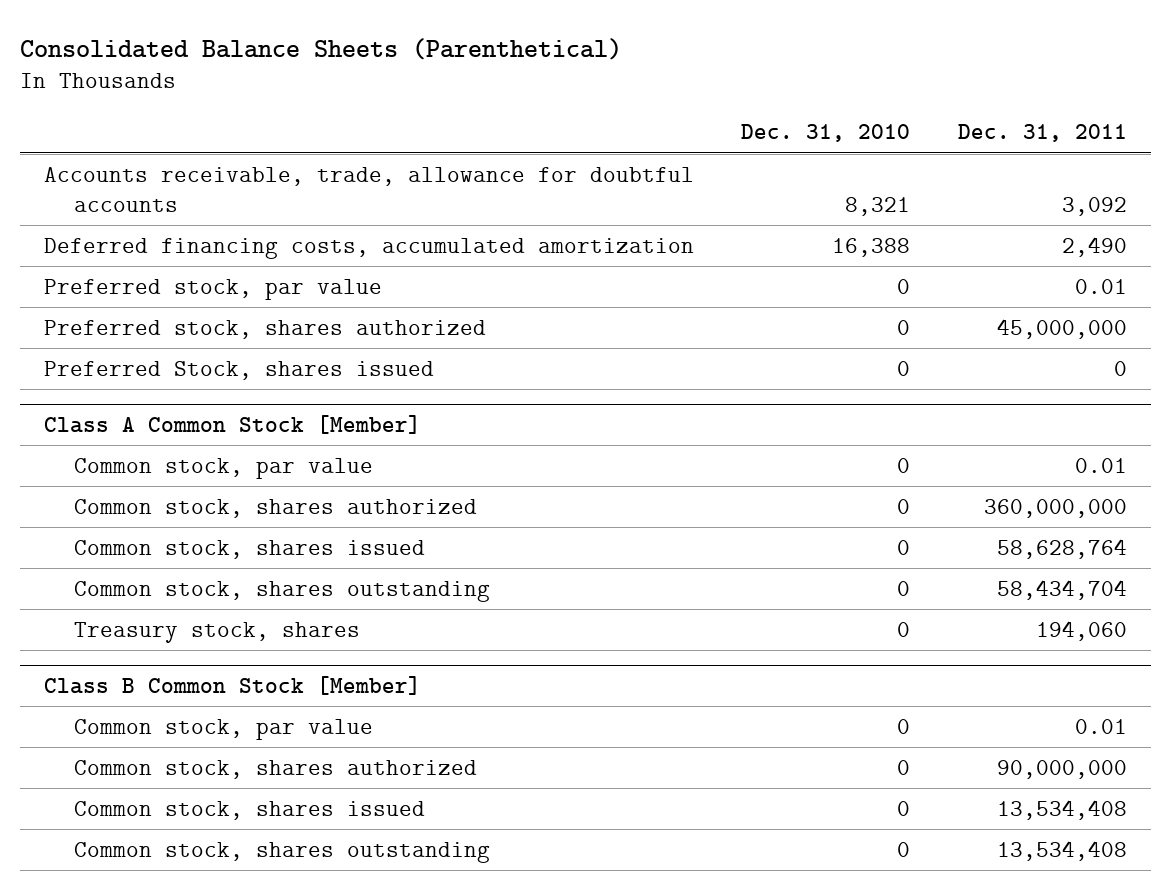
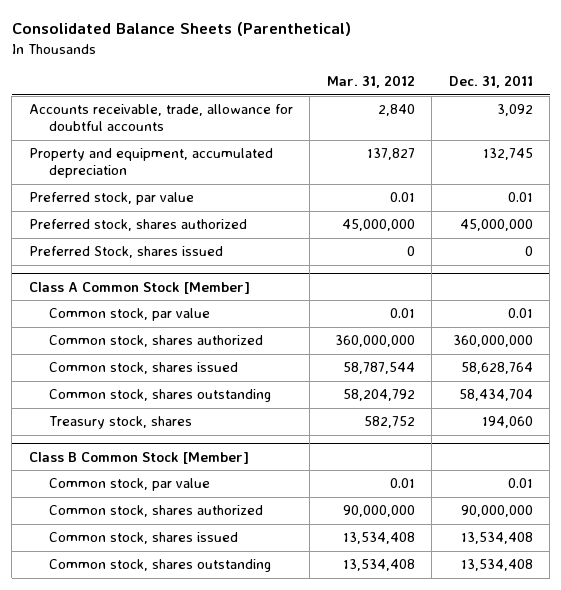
[741,124,911,143] Dec. 31, 2010 -> none
none -> [326,75,415,89] Mar. 31, 2012
[43,237,694,259] Deferred financing costs, accumulated amortization -> none
none -> [28,148,273,179] Property and equipment, accumulated depreciation

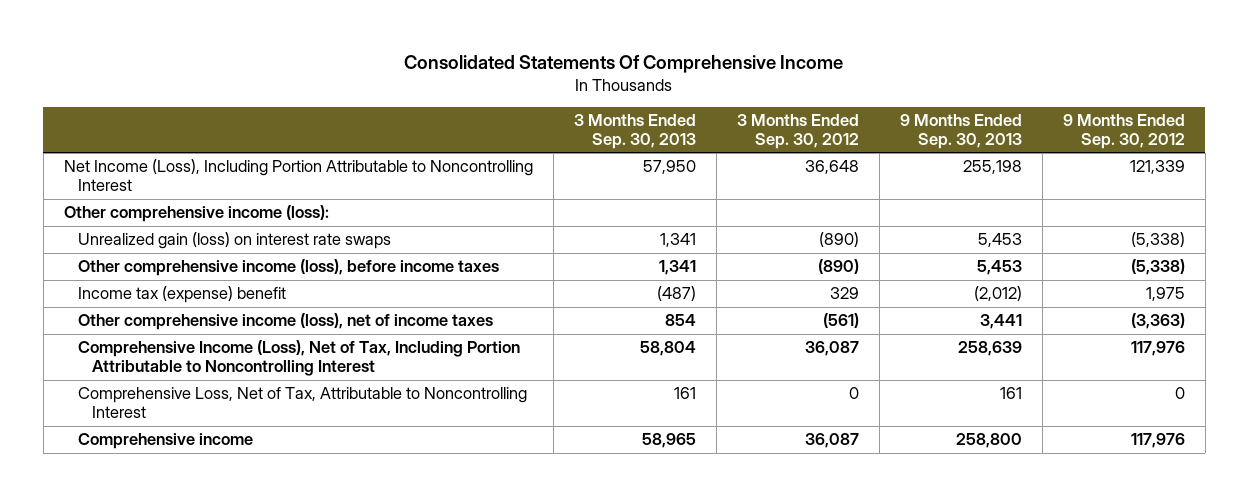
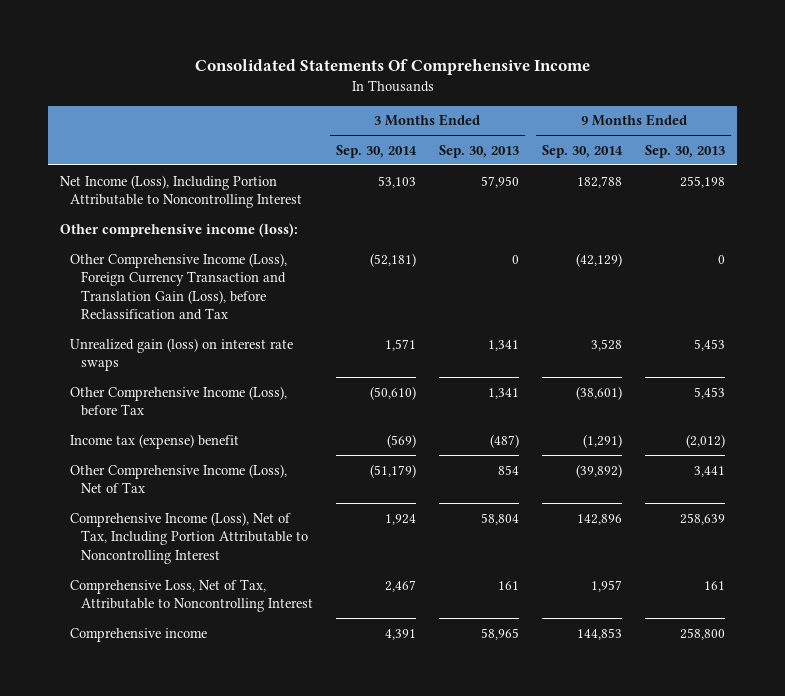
[736,114,859,149] 3 Months Ended Sep. 30, 2012 -> none
[1062,114,1185,149] 9 Months Ended Sep. 30, 2012 -> none
none -> [335,144,417,158] Sep. 30, 2014
none -> [542,144,624,158] Sep. 30, 2014
none -> [70,252,288,321] Other Comprehensive Income (Loss), Foreign Currency Transaction and Translation Gain (Loss), before Reclassification and Tax
[77,259,499,277] Other comprehensive income (loss), before income taxes -> [70,385,288,417] Other Comprehensive Income (Loss), before Tax
[77,313,493,331] Other comprehensive income (loss), net of income taxes -> [70,463,288,494] Other Comprehensive Income (Loss), Net of Tax

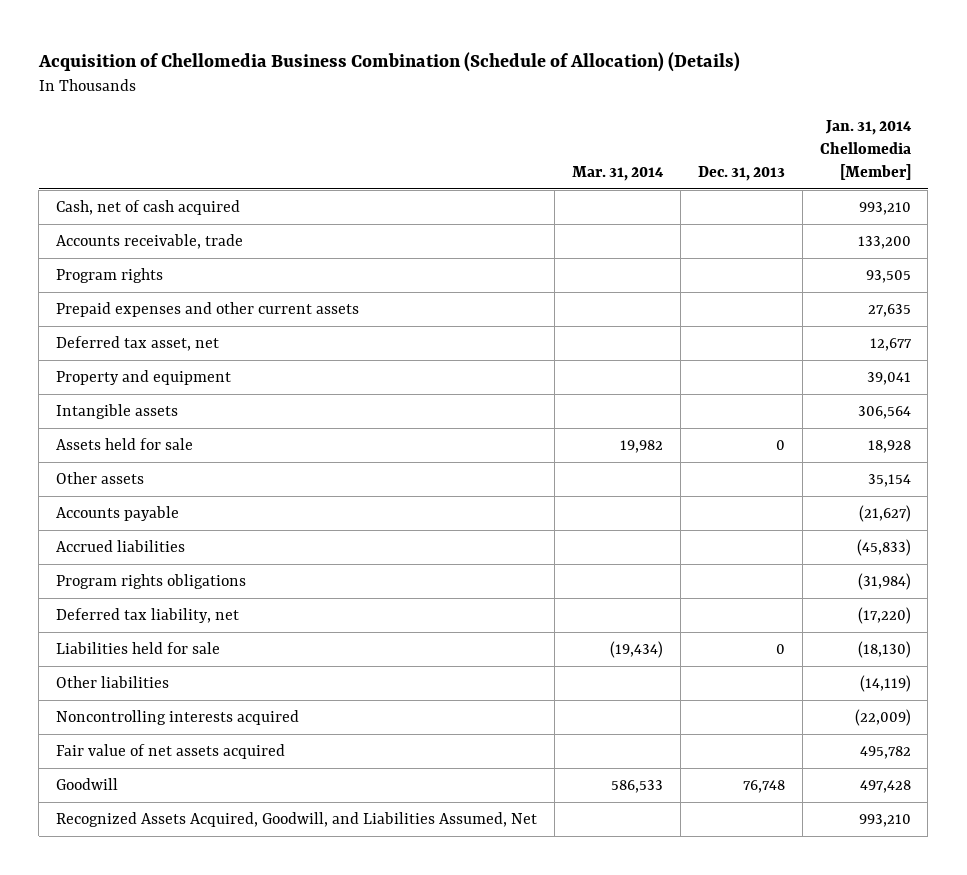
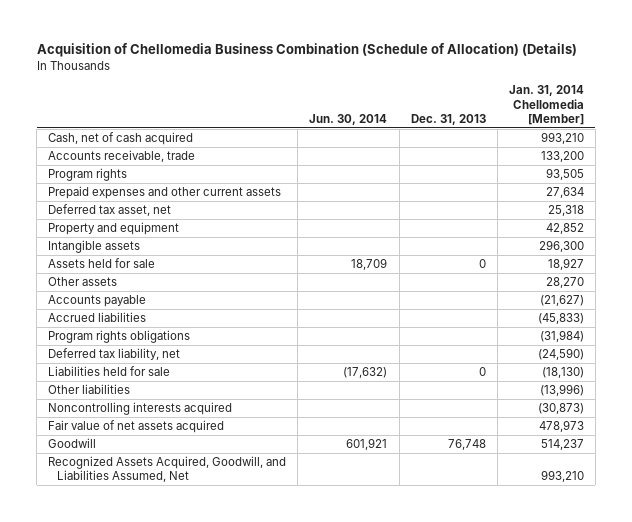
[572,165,665,181] Mar. 31, 2014 -> none
none -> [309,113,388,125] Jun. 30, 2014
[867,304,911,318] 27,635 -> [545,187,584,199] 27,634
[869,338,912,352] 12,677 -> [547,205,584,217] 25,318
[866,372,911,386] 39,041 -> [545,223,584,235] 42,852
[857,406,911,420] 306,564 -> [538,240,584,253] 296,300
[867,440,911,454] 18,928 -> [547,258,584,271] 18,927
[867,474,911,488] 35,154 -> [545,277,584,289] 28,270
[857,607,911,625] (17,220) -> [537,348,584,361] (24,590)
[859,675,911,693] (14,119) -> [539,384,584,397] (13,996)
[854,709,911,727] (22,009) -> [537,403,584,415] (30,873)
[859,746,911,760] 495,782 -> [538,420,584,433] 478,973
[859,780,911,794] 497,428 -> [540,439,584,451] 514,237

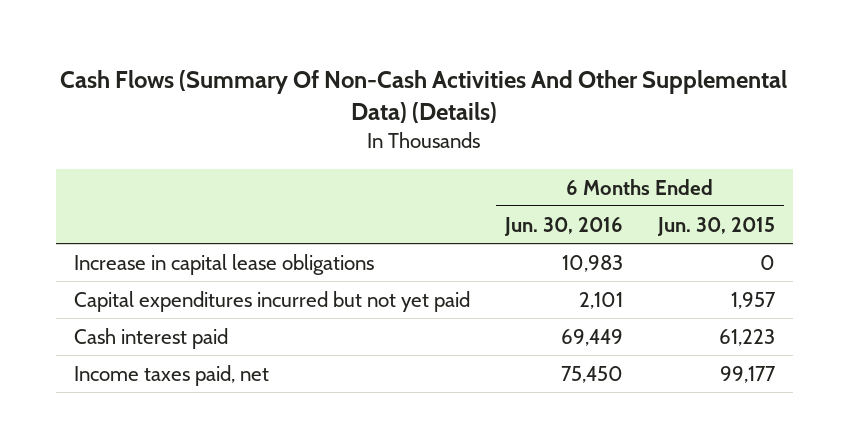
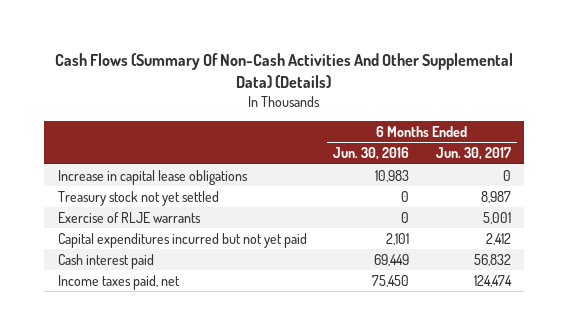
[657,216,776,236] Jun. 30, 2015 -> none
none -> [435,147,511,161] Jun. 30, 2017
none -> [57,190,219,206] Treasury stock not yet settled
none -> [57,211,201,223] Exercise of RLJE warrants

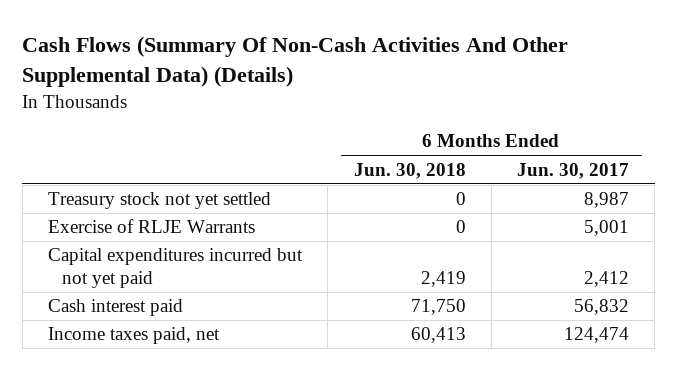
[333,147,410,161] Jun. 30, 2016 -> none
none -> [353,162,466,179] Jun. 30, 2018
[57,169,248,185] Increase in capital lease obligations -> none
[57,211,201,223] Exercise of RLJE warrants -> [48,219,256,234] Exercise of RLJE Warrants

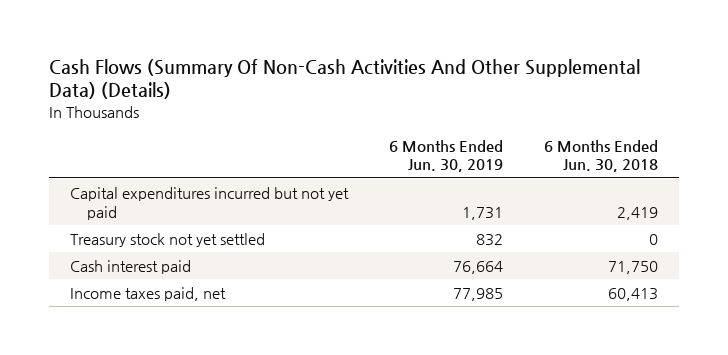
[517,162,630,179] Jun. 30, 2017 -> none
none -> [388,139,503,173] 6 Months Ended Jun. 30, 2019
[48,219,256,234] Exercise of RLJE Warrants -> none
[48,192,272,210] Treasury stock not yet settled -> [69,232,265,247] Treasury stock not yet settled

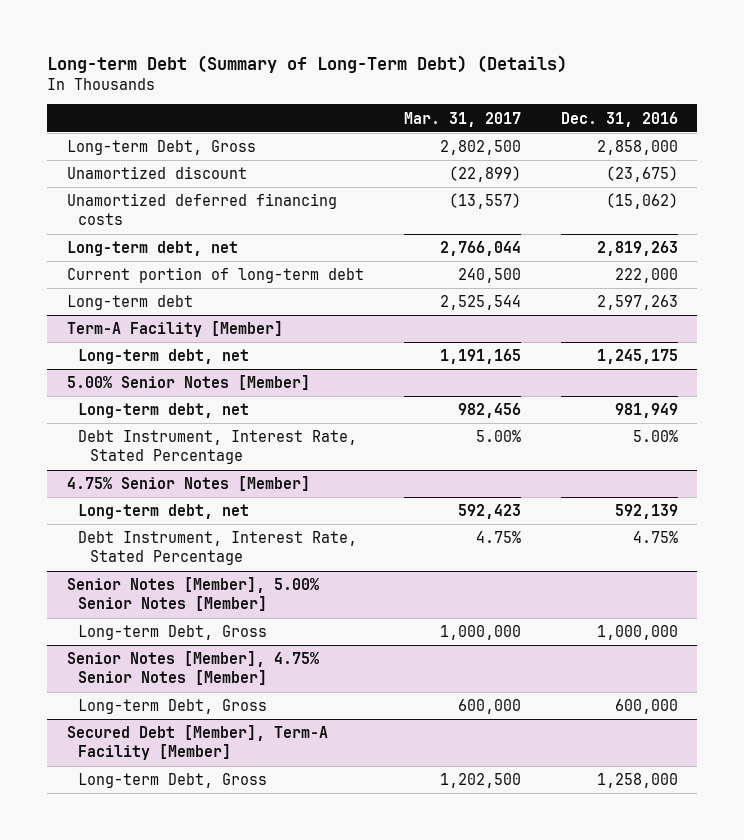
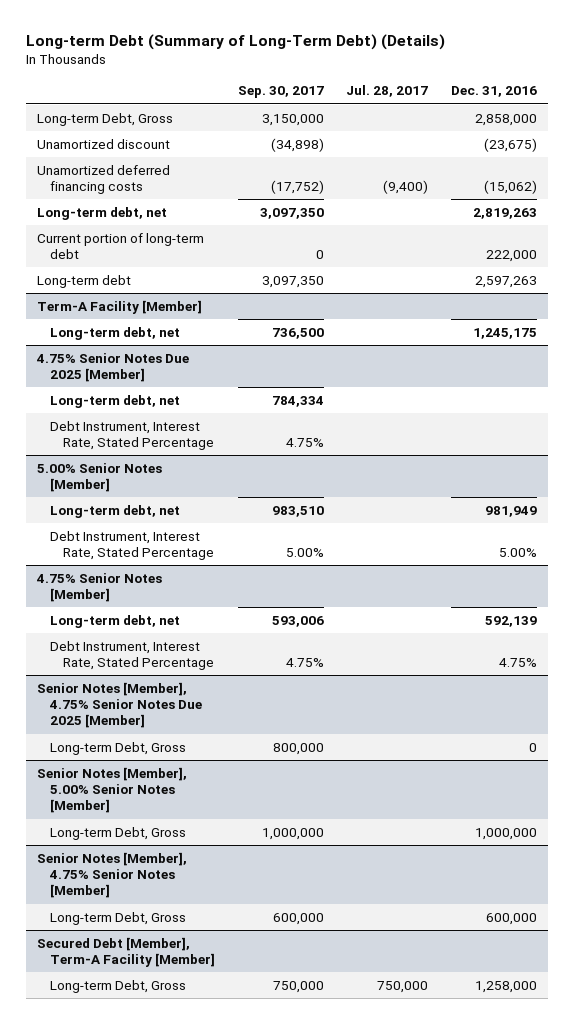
[403,111,521,127] Mar. 31, 2017 -> none
none -> [237,86,324,99] Sep. 30, 2017
none -> [346,85,429,98] Jul. 28, 2017
none -> [36,352,190,383] 4.75% Senior Notes Due 2025 [Member]
none -> [50,394,181,408] Long-term debt, net
none -> [50,420,215,451] Debt Instrument, Interest Rate, Stated Percentage
none -> [37,681,203,729] Senior Notes [Member], 4.75% Senior Notes Due 2025 [Member]
none -> [50,741,187,755] Long-term Debt, Gross

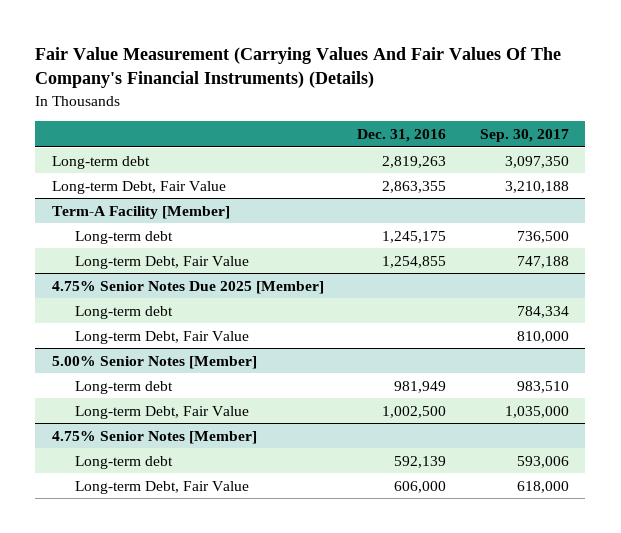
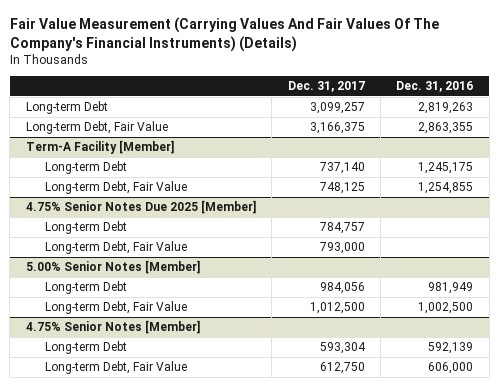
[479,129,569,143] Sep. 30, 2017 -> none
none -> [287,81,365,93] Dec. 31, 2017
[52,155,151,169] Long-term debt -> [25,101,108,115] Long-term Debt
[74,230,173,244] Long-term debt -> [44,161,127,175] Long-term Debt
[74,305,173,319] Long-term debt -> [44,221,127,235] Long-term Debt
[74,380,173,394] Long-term debt -> [44,281,127,295] Long-term Debt
[74,455,173,469] Long-term debt -> [44,341,127,355] Long-term Debt

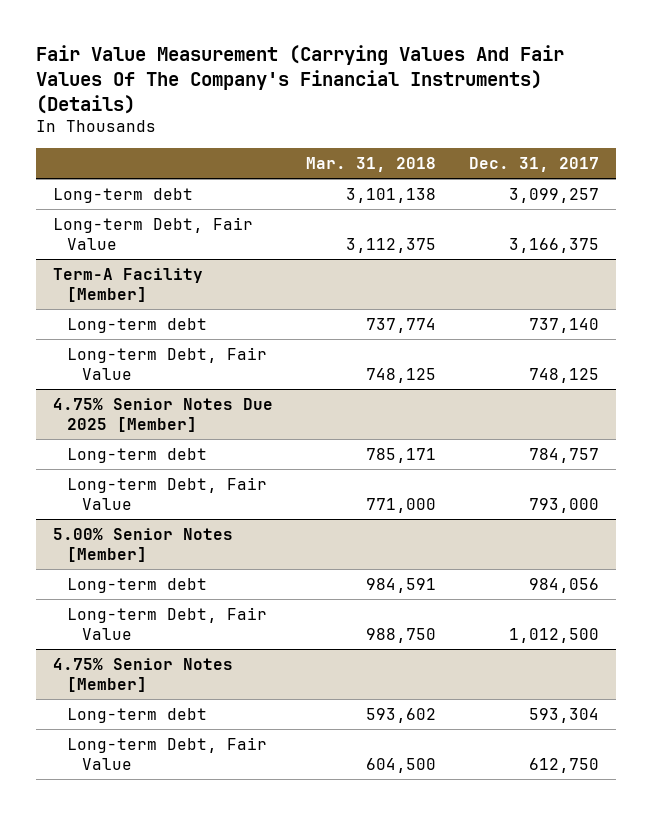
[396,81,474,93] Dec. 31, 2016 -> none
none -> [305,157,436,173] Mar. 31, 2018
[25,101,108,115] Long-term Debt -> [52,187,193,203] Long-term debt
[44,161,127,175] Long-term Debt -> [67,317,208,333] Long-term debt
[44,221,127,235] Long-term Debt -> [67,447,208,463] Long-term debt
[44,281,127,295] Long-term Debt -> [67,577,208,593] Long-term debt
[44,341,127,355] Long-term Debt -> [67,707,208,723] Long-term debt

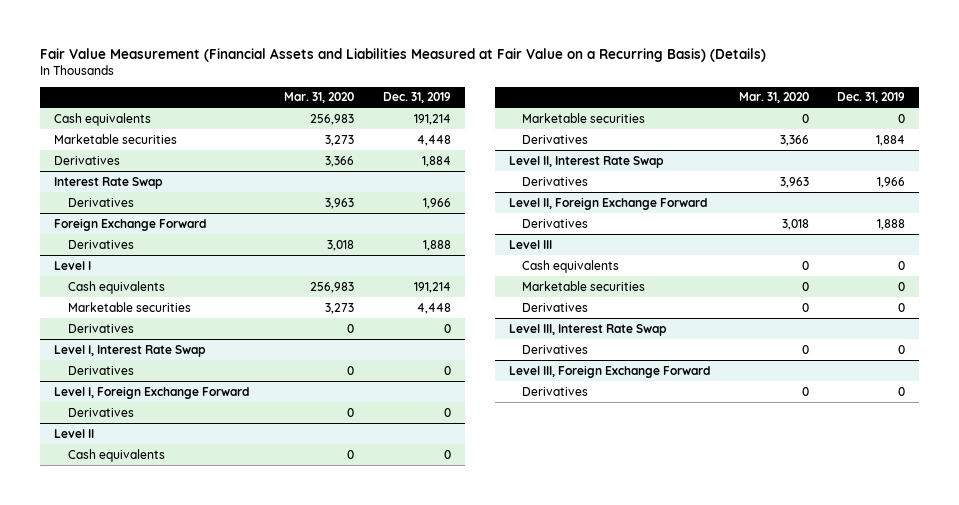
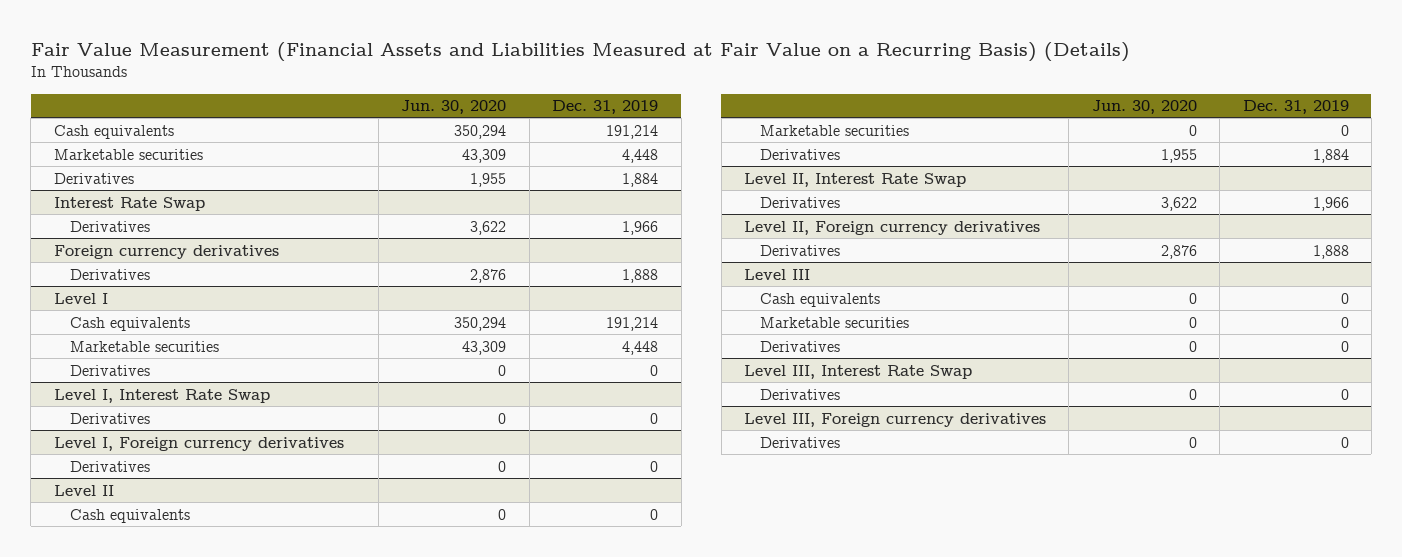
[283,92,354,104] Mar. 31, 2020 -> none
none -> [401,100,507,115] Jun. 30, 2020
[54,217,207,231] Foreign Exchange Forward -> [53,244,279,259] Foreign currency derivatives
[54,385,250,399] Level I, Foreign Exchange Forward -> none
none -> [53,436,344,451] Level I, Foreign currency derivatives
[508,196,707,210] Level II, Foreign Exchange Forward -> none
none -> [744,220,1041,235] Level II, Foreign currency derivatives
[508,364,710,378] Level III, Foreign Exchange Forward -> none
none -> [744,412,1047,427] Level III, Foreign currency derivatives

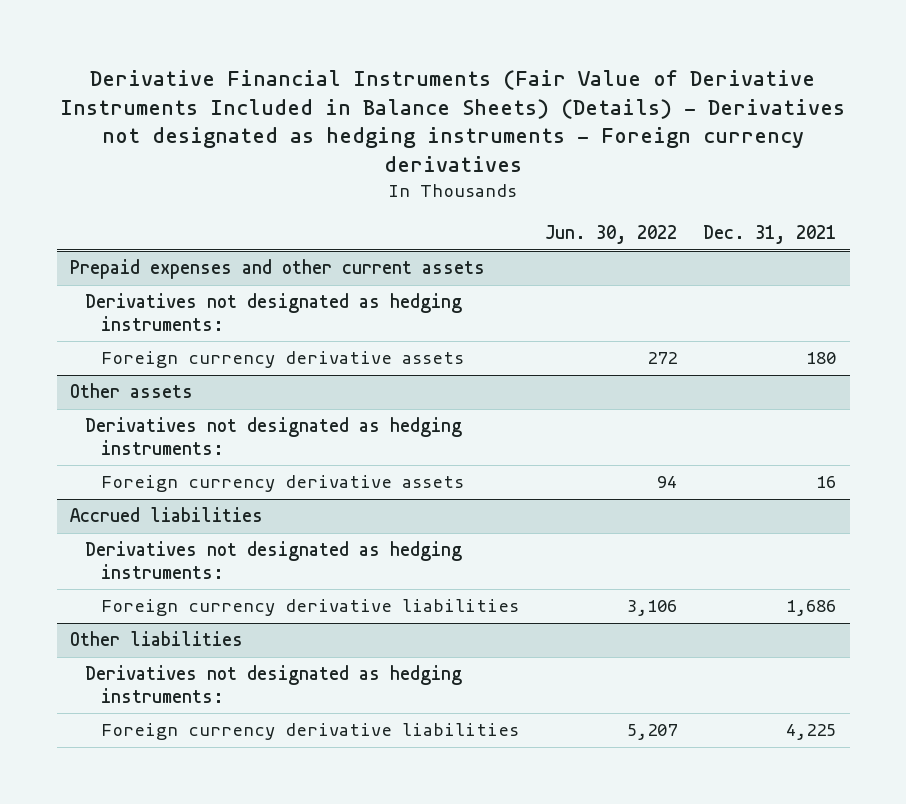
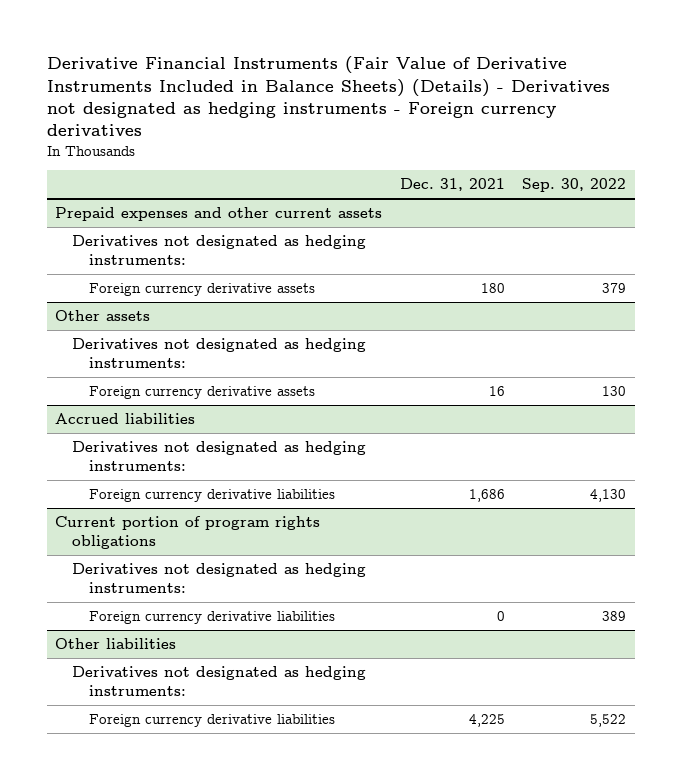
[544,225,677,245] Jun. 30, 2022 -> none
none -> [522,178,627,193] Sep. 30, 2022
none -> [55,515,321,549] Current portion of program rights obligations
none -> [72,562,367,593] Derivatives not designated as hedging instruments:
none -> [88,610,335,624] Foreign currency derivative liabilities

